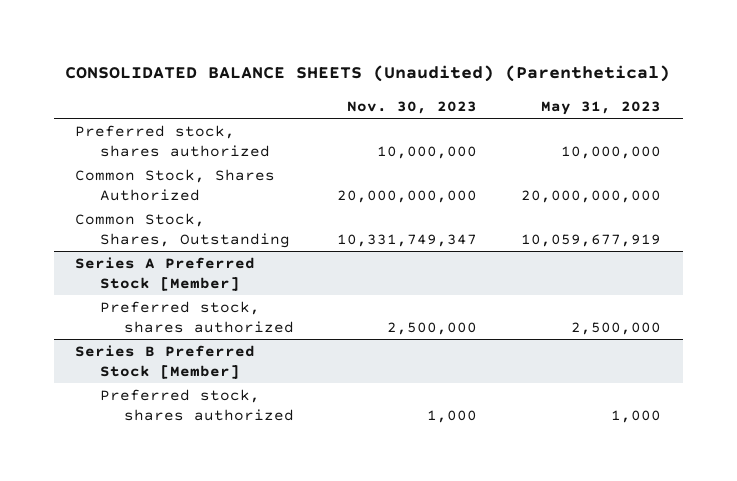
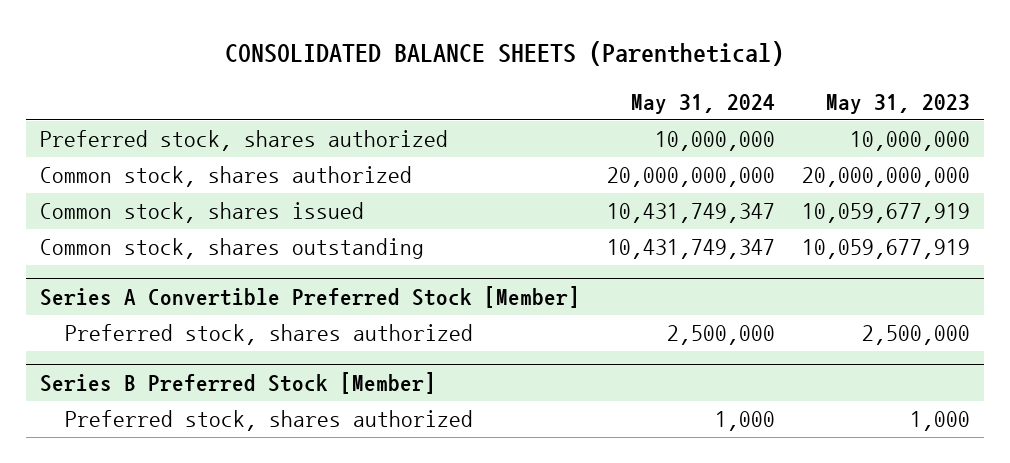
[65,65,671,83] CONSOLIDATED BALANCE SHEETS (Unaudited) (Parenthetical) -> [224,40,784,66] CONSOLIDATED BALANCE SHEETS (Parenthetical)
[347,101,478,115] Nov. 30, 2023 -> none
none -> [630,93,775,114] May 31, 2024
[75,168,276,202] Common Stock, Shares Authorized -> [39,166,412,188] Common stock, shares authorized
none -> [39,202,364,224] Common stock, shares issued
[75,212,290,249] Common Stock, Shares, Outstanding -> [39,238,424,260] Common stock, shares outstanding
[75,256,256,292] Series A Preferred Stock [Member] -> [39,286,580,309] Series A Convertible Preferred Stock [Member]

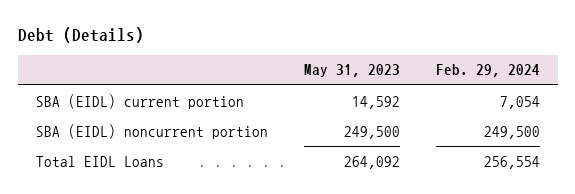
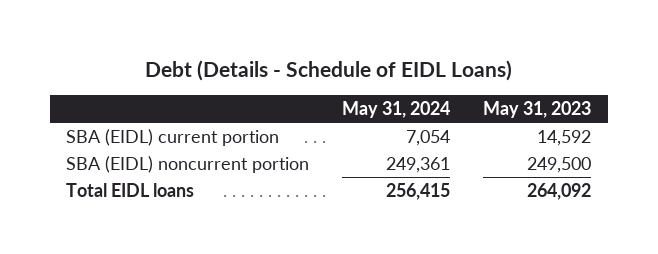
[17,27,144,44] Debt (Details) -> [144,60,512,82] Debt (Details - Schedule of EIDL Loans)
[435,64,540,78] Feb. 29, 2024 -> none
none -> [342,100,451,118] May 31, 2024
[35,155,164,167] Total EIDL Loans -> [66,183,195,198] Total EIDL loans

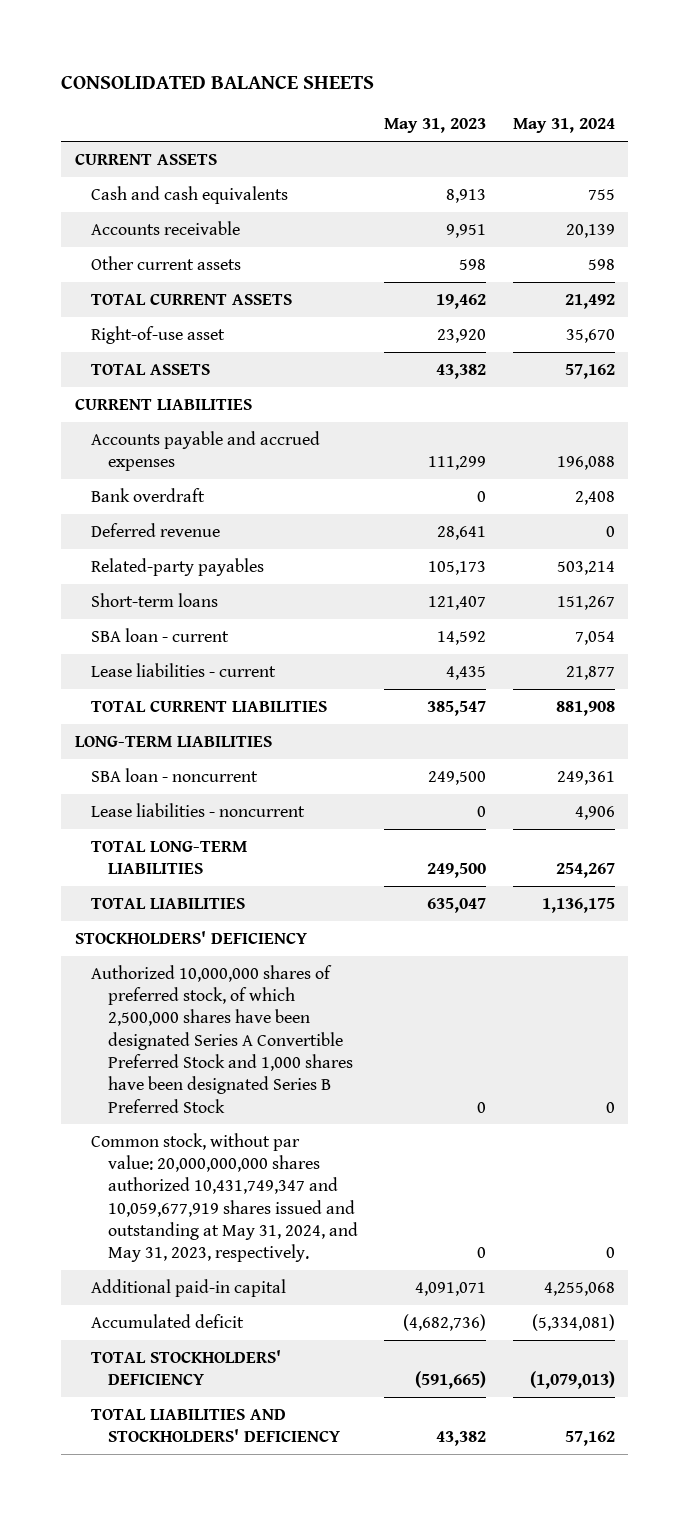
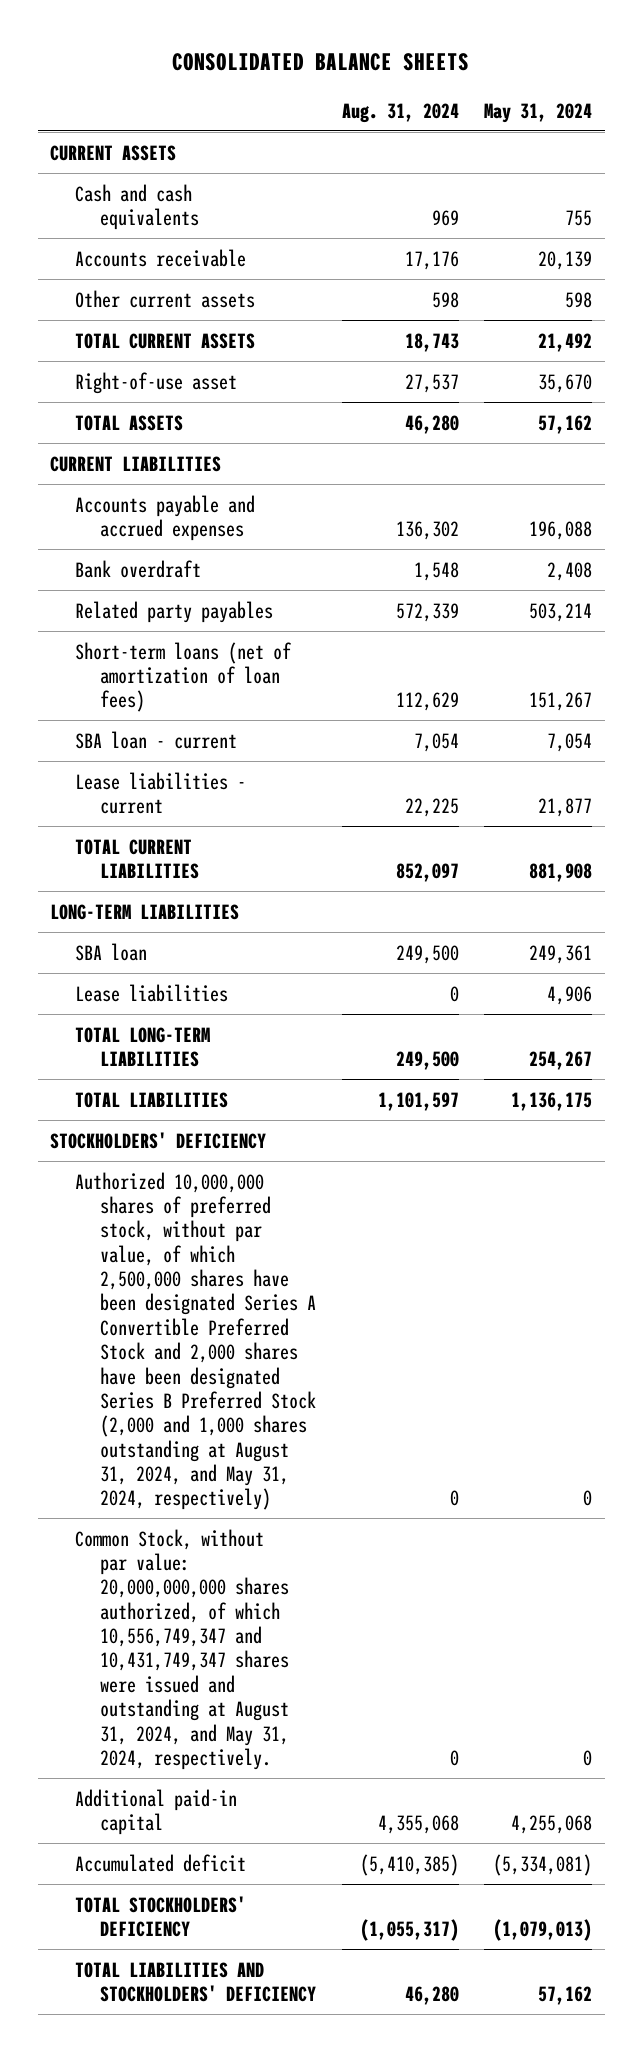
[384,118,487,134] May 31, 2023 -> none
none -> [341,102,459,123] Aug. 31, 2024
[91,522,221,537] Deferred revenue -> none
[91,557,265,576] Related-party payables -> [75,600,274,623] Related party payables
[91,592,219,607] Short-term loans -> [75,641,293,713] Short-term loans (net of amortization of loan fees)
[91,767,259,782] SBA loan - noncurrent -> [75,942,148,961] SBA loan
[91,802,306,817] Lease liabilities - noncurrent -> [75,983,229,1002] Lease liabilities
[91,964,353,1113] Authorized 10,000,000 shares of preferred stock, of which 2,500,000 shares have been designated Series A Convertible Preferred Stock and 1,000 shares have been designated Series B Preferred Stock -> [75,1171,316,1511] Authorized 10,000,000 shares of preferred stock, without par value, of which 2,500,000 shares have been designated Series A Convertible Preferred Stock and 2,000 shares have been designated Series B Preferred Stock (2,000 and 1,000 shares outstanding at August 31, 2024, and May 31, 2024, respectively)
[91,1132,358,1263] Common stock, without par value: 20,000,000,000 shares authorized 10,431,749,347 and 10,059,677,919 shares issued and outstanding at May 31, 2024, and May 31, 2023, respectively. -> [75,1528,289,1770] Common Stock, without par value: 20,000,000,000 shares authorized, of which 10,556,749,347 and 10,431,749,347 shares were issued and outstanding at August 31, 2024, and May 31, 2024, respectively.

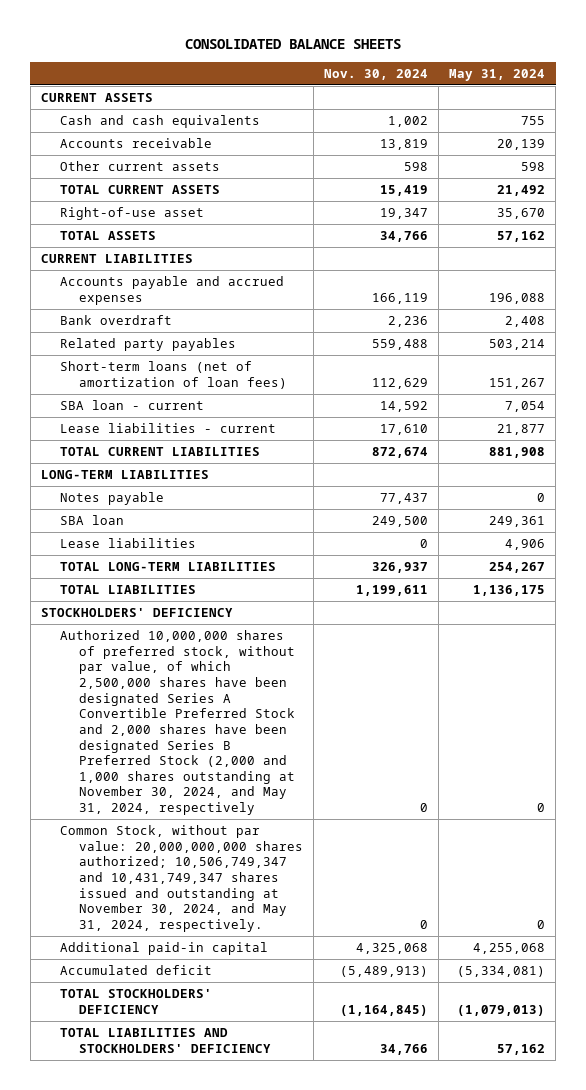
[341,102,459,123] Aug. 31, 2024 -> none
none -> [324,68,429,80] Nov. 30, 2024
none -> [59,492,164,506] Notes payable
[75,1171,316,1511] Authorized 10,000,000 shares of preferred stock, without par value, of which 2,500,000 shares have been designated Series A Convertible Preferred Stock and 2,000 shares have been designated Series B Preferred Stock (2,000 and 1,000 shares outstanding at August 31, 2024, and May 31, 2024, respectively) -> [59,630,295,816] Authorized 10,000,000 shares of preferred stock, without par value, of which 2,500,000 shares have been designated Series A Convertible Preferred Stock and 2,000 shares have been designated Series B Preferred Stock (2,000 and 1,000 shares outstanding at November 30, 2024, and May 31, 2024, respectively
[75,1528,289,1770] Common Stock, without par value: 20,000,000,000 shares authorized, of which 10,556,749,347 and 10,431,749,347 shares were issued and outstanding at August 31, 2024, and May 31, 2024, respectively. -> [59,825,303,932] Common Stock, without par value: 20,000,000,000 shares authorized; 10,506,749,347 and 10,431,749,347 shares issued and outstanding at November 30, 2024, and May 31, 2024, respectively.

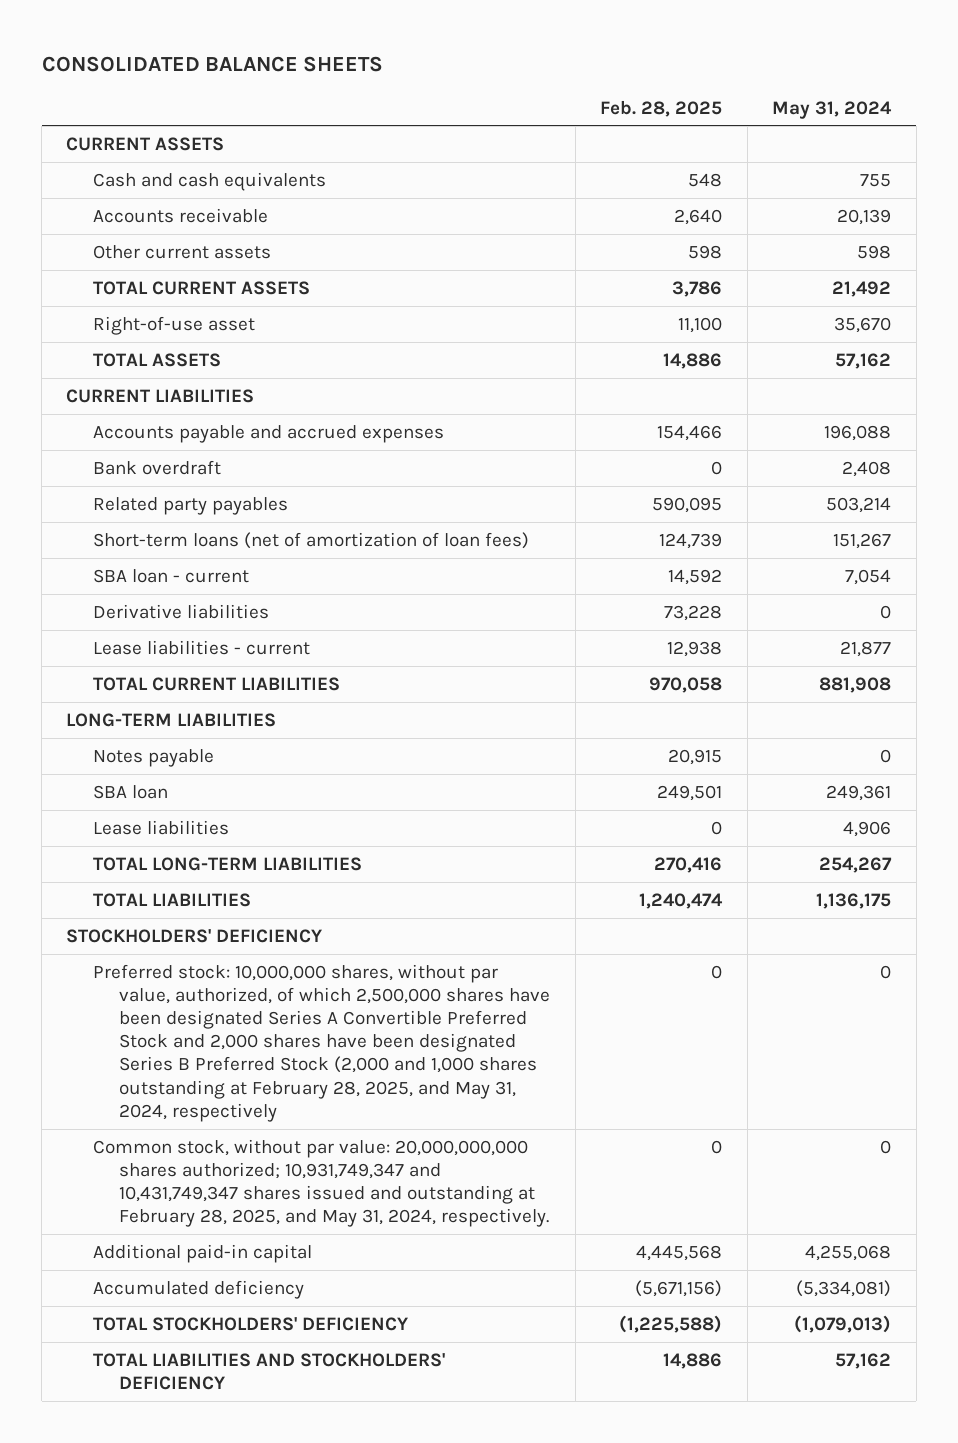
[324,68,429,80] Nov. 30, 2024 -> none
none -> [600,99,723,117] Feb. 28, 2025
none -> [92,603,269,619] Derivative liabilities
[59,630,295,816] Authorized 10,000,000 shares of preferred stock, without par value, of which 2,500,000 shares have been designated Series A Convertible Preferred Stock and 2,000 shares have been designated Series B Preferred Stock (2,000 and 1,000 shares outstanding at November 30, 2024, and May 31, 2024, respectively -> [92,963,551,1122] Preferred stock: 10,000,000 shares, without par value, authorized, of which 2,500,000 shares have been designated Series A Convertible Preferred Stock and 2,000 shares have been designated Series B Preferred Stock (2,000 and 1,000 shares outstanding at February 28, 2025, and May 31, 2024, respectively
[59,825,303,932] Common Stock, without par value: 20,000,000,000 shares authorized; 10,506,749,347 and 10,431,749,347 shares issued and outstanding at November 30, 2024, and May 31, 2024, respectively. -> [92,1138,550,1228] Common stock, without par value: 20,000,000,000 shares authorized; 10,931,749,347 and 10,431,749,347 shares issued and outstanding at February 28, 2025, and May 31, 2024, respectively.
[59,965,212,976] Accumulated deficit -> [92,1279,304,1299] Accumulated deficiency

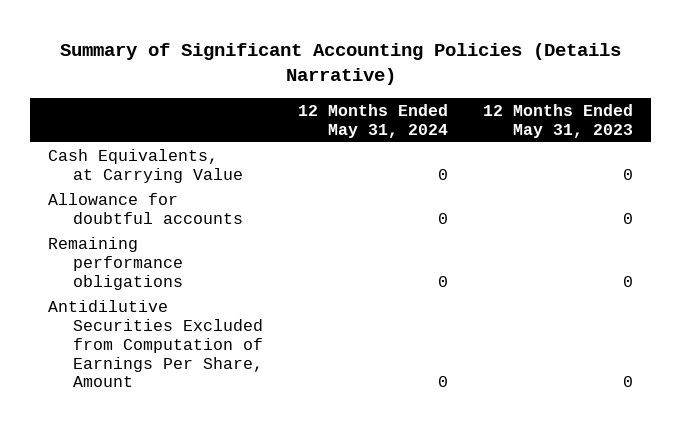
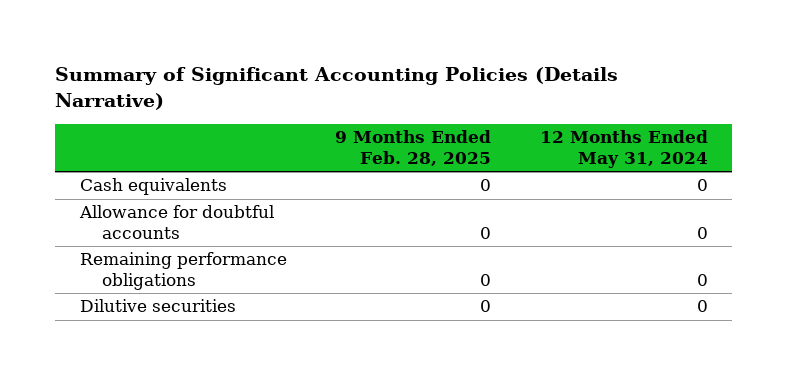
[483,103,634,138] 12 Months Ended May 31, 2023 -> none
none -> [335,130,492,167] 9 Months Ended Feb. 28, 2025
[47,148,243,183] Cash Equivalents, at Carrying Value -> [79,178,227,196] Cash equivalents
[47,299,263,388] Antidilutive Securities Excluded from Computation of Earnings Per Share, Amount -> [79,299,236,313] Dilutive securities

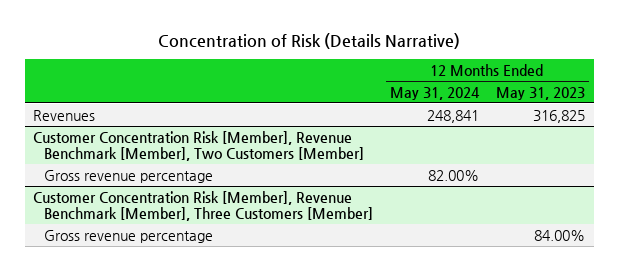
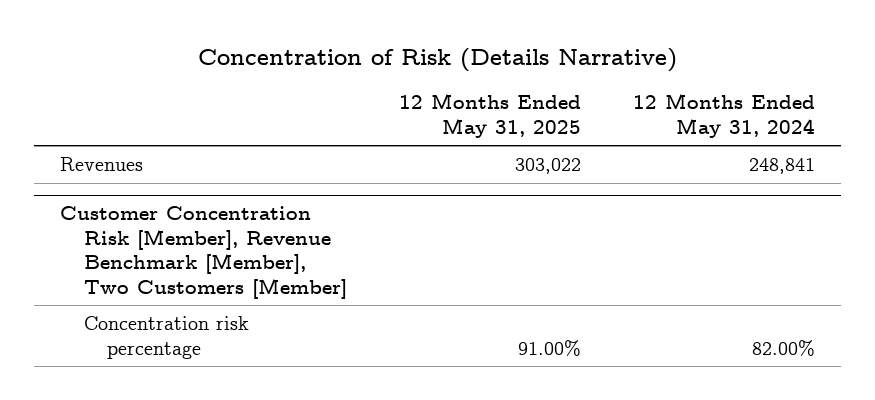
[496,86,586,100] May 31, 2023 -> none
none -> [398,93,581,138] 12 Months Ended May 31, 2025
[33,190,373,222] Customer Concentration Risk [Member], Revenue Benchmark [Member], Three Customers [Member] -> none
[43,229,213,243] Gross revenue percentage -> none
[43,169,213,183] Gross revenue percentage -> [83,316,249,359] Concentration risk percentage

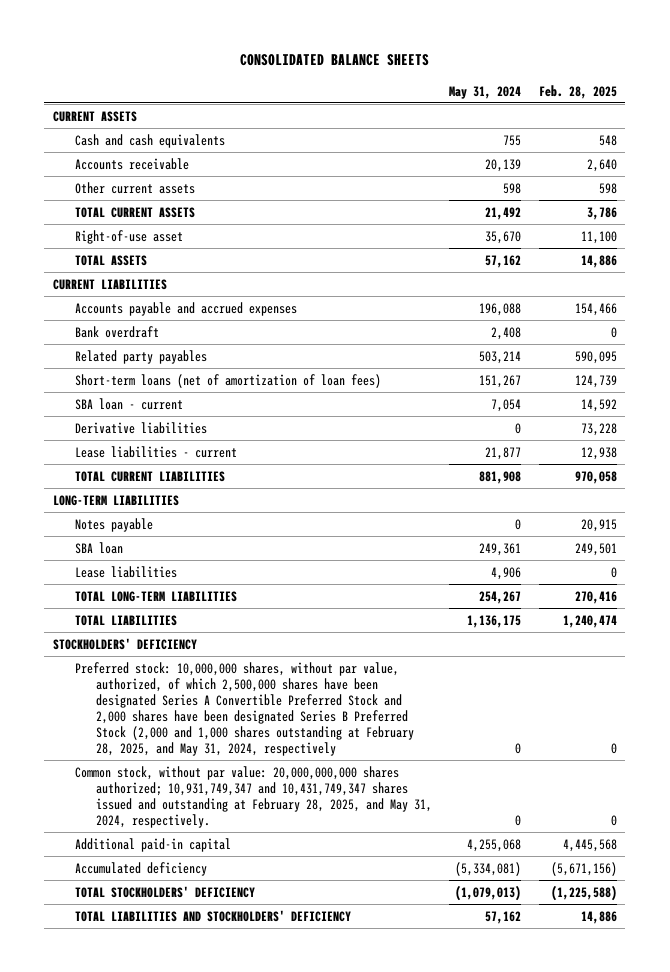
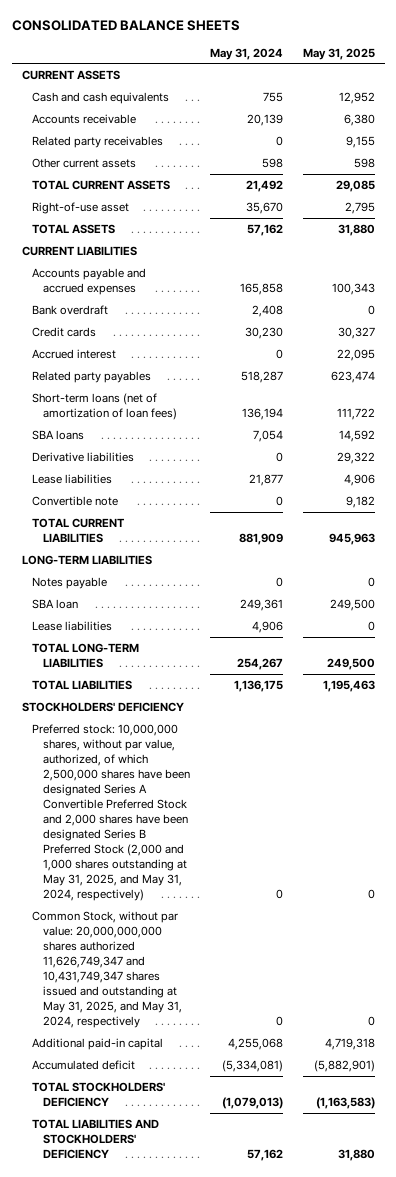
[538,84,617,99] Feb. 28, 2025 -> none
none -> [302,47,375,60] May 31, 2025
none -> [32,135,164,148] Related party receivables
[479,302,522,316] 196,088 -> [239,282,283,295] 165,858
none -> [32,326,97,337] Credit cards
none -> [32,348,117,359] Accrued interest
[479,350,522,364] 503,214 -> [240,370,283,383] 518,287
[479,374,522,388] 151,267 -> [241,407,283,420] 136,194
[74,397,183,410] SBA loan - current -> [32,429,85,440] SBA loans
[74,445,237,458] Lease liabilities - current -> [32,473,113,484] Lease liabilities
none -> [32,495,119,506] Convertible note
[479,470,522,484] 881,908 -> [238,532,283,545] 881,909
[74,661,414,756] Preferred stock: 10,000,000 shares, without par value, authorized, of which 2,500,000 shares have been designated Series A Convertible Preferred Stock and 2,000 shares have been designated Series B Preferred Stock (2,000 and 1,000 shares outstanding at February 28, 2025, and May 31, 2024, respectively -> [32,723,190,901] Preferred stock: 10,000,000 shares, without par value, authorized, of which 2,500,000 shares have been designated Series A Convertible Preferred Stock and 2,000 shares have been designated Series B Preferred Stock (2,000 and 1,000 shares outstanding at May 31, 2025, and May 31, 2024, respectively)
[74,765,432,828] Common stock, without par value: 20,000,000,000 shares authorized; 10,931,749,347 and 10,431,749,347 shares issued and outstanding at February 28, 2025, and May 31, 2024, respectively. -> [32,910,182,1028] Common Stock, without par value: 20,000,000,000 shares authorized 11,626,749,347 and 10,431,749,347 shares issued and outstanding at May 31, 2025, and May 31, 2024, respectively
[74,861,207,876] Accumulated deficiency -> [32,1059,136,1070] Accumulated deficit

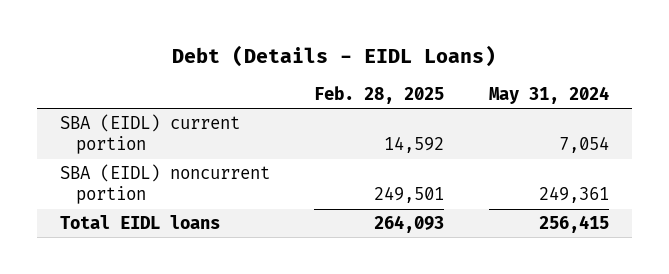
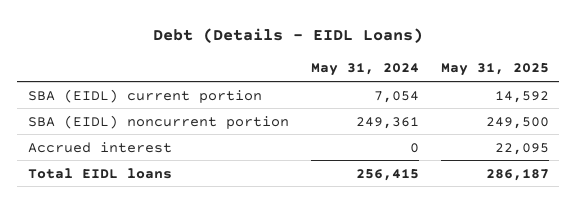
[314,86,445,105] Feb. 28, 2025 -> none
none -> [440,63,549,77] May 31, 2025
none -> [27,141,172,153] Accrued interest

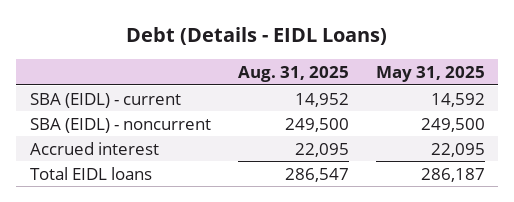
[310,63,419,77] May 31, 2024 -> none
none -> [237,66,349,83] Aug. 31, 2025
[27,88,262,103] SBA (EIDL) current portion -> [29,92,181,108] SBA (EIDL) - current
[27,114,289,129] SBA (EIDL) noncurrent portion -> [29,117,211,133] SBA (EIDL) - noncurrent

